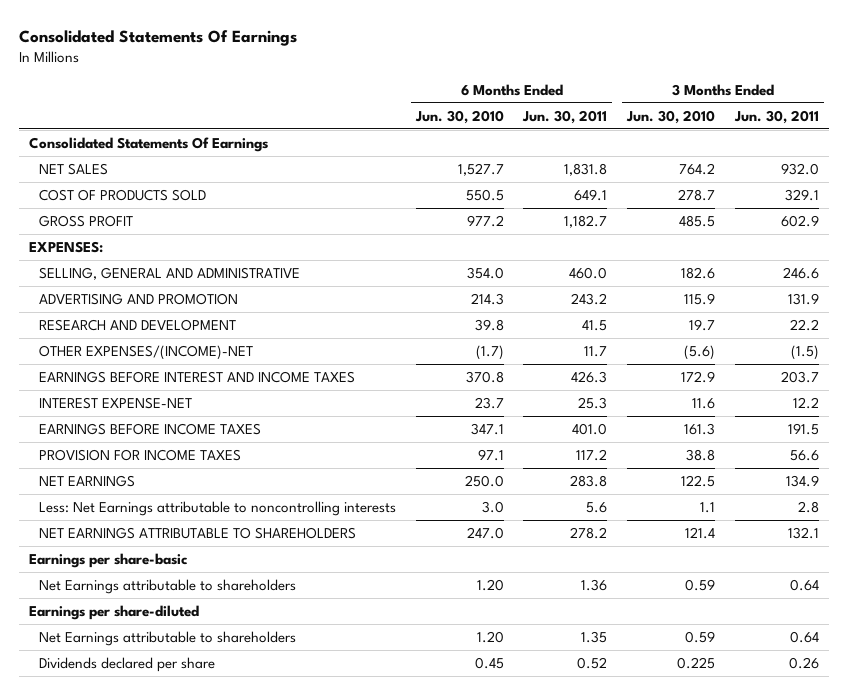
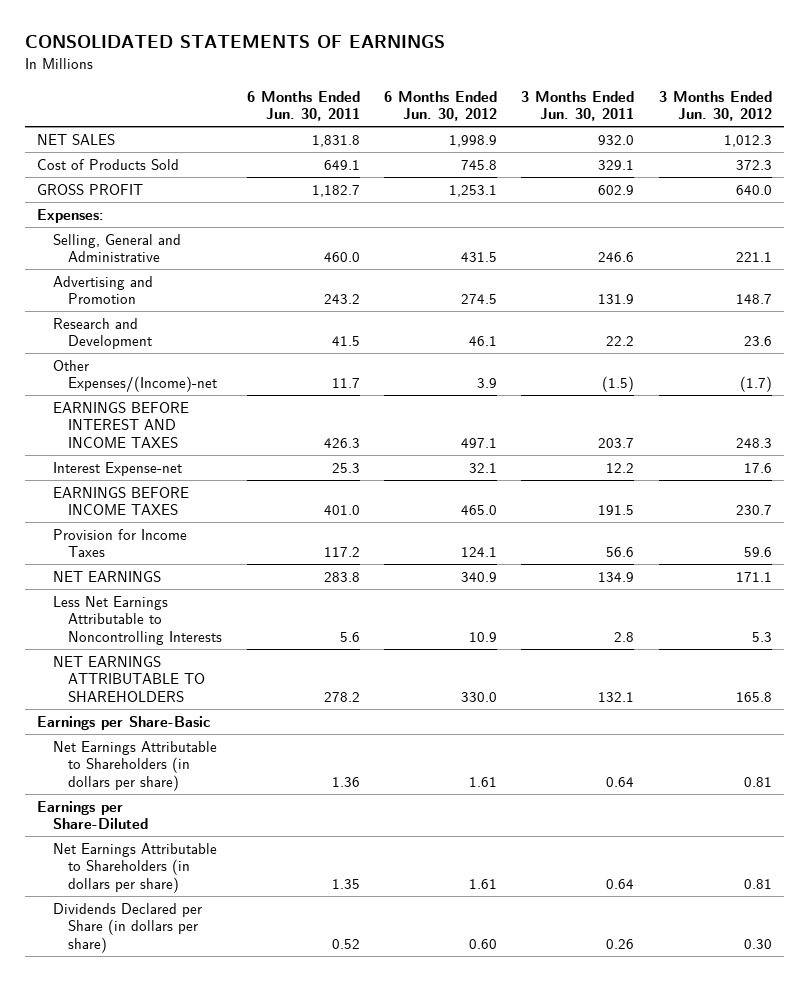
[18,29,297,46] Consolidated Statements Of Earnings -> [25,35,446,49] CONSOLIDATED STATEMENTS OF EARNINGS
[414,109,504,124] Jun. 30, 2010 -> none
[626,109,716,124] Jun. 30, 2010 -> none
none -> [383,90,497,122] 6 Months Ended Jun. 30, 2012
none -> [658,90,772,122] 3 Months Ended Jun. 30, 2012
[28,136,268,152] Consolidated Statements Of Earnings -> none
[39,188,207,201] COST OF PRODUCTS SOLD -> [37,158,180,170] Cost of Products Sold
[28,240,103,253] EXPENSES: -> [37,208,105,223] Expenses:
[39,266,301,280] SELLING, GENERAL AND ADMINISTRATIVE -> [52,233,181,263] Selling, General and Administrative
[39,292,239,305] ADVERTISING AND PROMOTION -> [52,275,153,305] Advertising and Promotion
[39,318,237,331] RESEARCH AND DEVELOPMENT -> [52,317,153,350] Research and Development
[39,344,254,360] OTHER EXPENSES/(INCOME)-NET -> [52,359,218,393] Other Expenses/(Income)-net
[39,396,193,409] INTEREST EXPENSE-NET -> [52,461,182,476] Interest Expense-net
[39,448,242,461] PROVISION FOR INCOME TAXES -> [52,528,187,558] Provision for Income Taxes
[39,500,397,516] Less: Net Earnings attributable to noncontrolling interests -> [52,595,223,646] Less Net Earnings Attributable to Noncontrolling Interests
[28,552,188,568] Earnings per share-basic -> [37,715,211,730] Earnings per Share-Basic
[39,578,297,594] Net Earnings attributable to shareholders -> [52,740,217,792] Net Earnings Attributable to Shareholders (in dollars per share)
[28,604,199,620] Earnings per share-diluted -> [37,800,148,830] Earnings per Share-Diluted
[39,630,297,646] Net Earnings attributable to shareholders -> [52,842,217,894] Net Earnings Attributable to Shareholders (in dollars per share)
[39,656,216,672] Dividends declared per share -> [52,902,202,954] Dividends Declared per Share (in dollars per share)

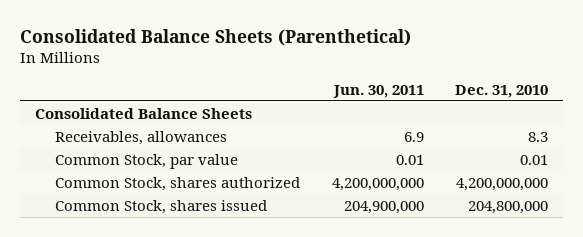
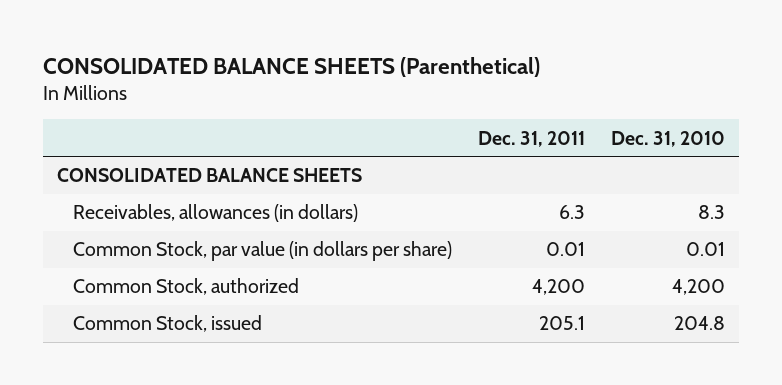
[19,28,411,46] Consolidated Balance Sheets (Parenthetical) -> [43,56,541,77] CONSOLIDATED BALANCE SHEETS (Parenthetical)
[332,84,424,98] Jun. 30, 2011 -> none
none -> [478,130,586,147] Dec. 31, 2011
[35,107,253,119] Consolidated Balance Sheets -> [56,168,362,183] CONSOLIDATED BALANCE SHEETS
[55,130,228,145] Receivables, allowances -> [72,204,358,223] Receivables, allowances (in dollars)
[55,153,239,169] Common Stock, par value -> [72,241,452,262] Common Stock, par value (in dollars per share)
[55,176,301,191] Common Stock, shares authorized -> [72,278,299,296] Common Stock, authorized
[455,177,548,191] 4,200,000,000 -> [672,279,726,296] 4,200
[55,199,268,214] Common Stock, shares issued -> [72,315,262,333] Common Stock, issued
[467,200,548,214] 204,800,000 -> [674,316,726,331] 204.8

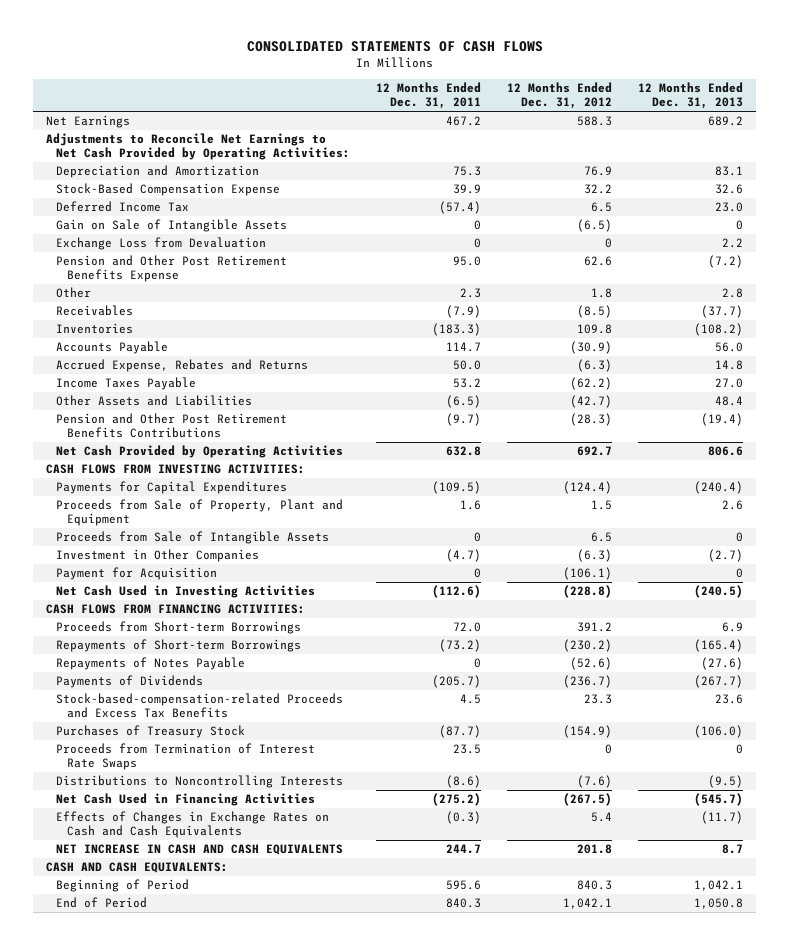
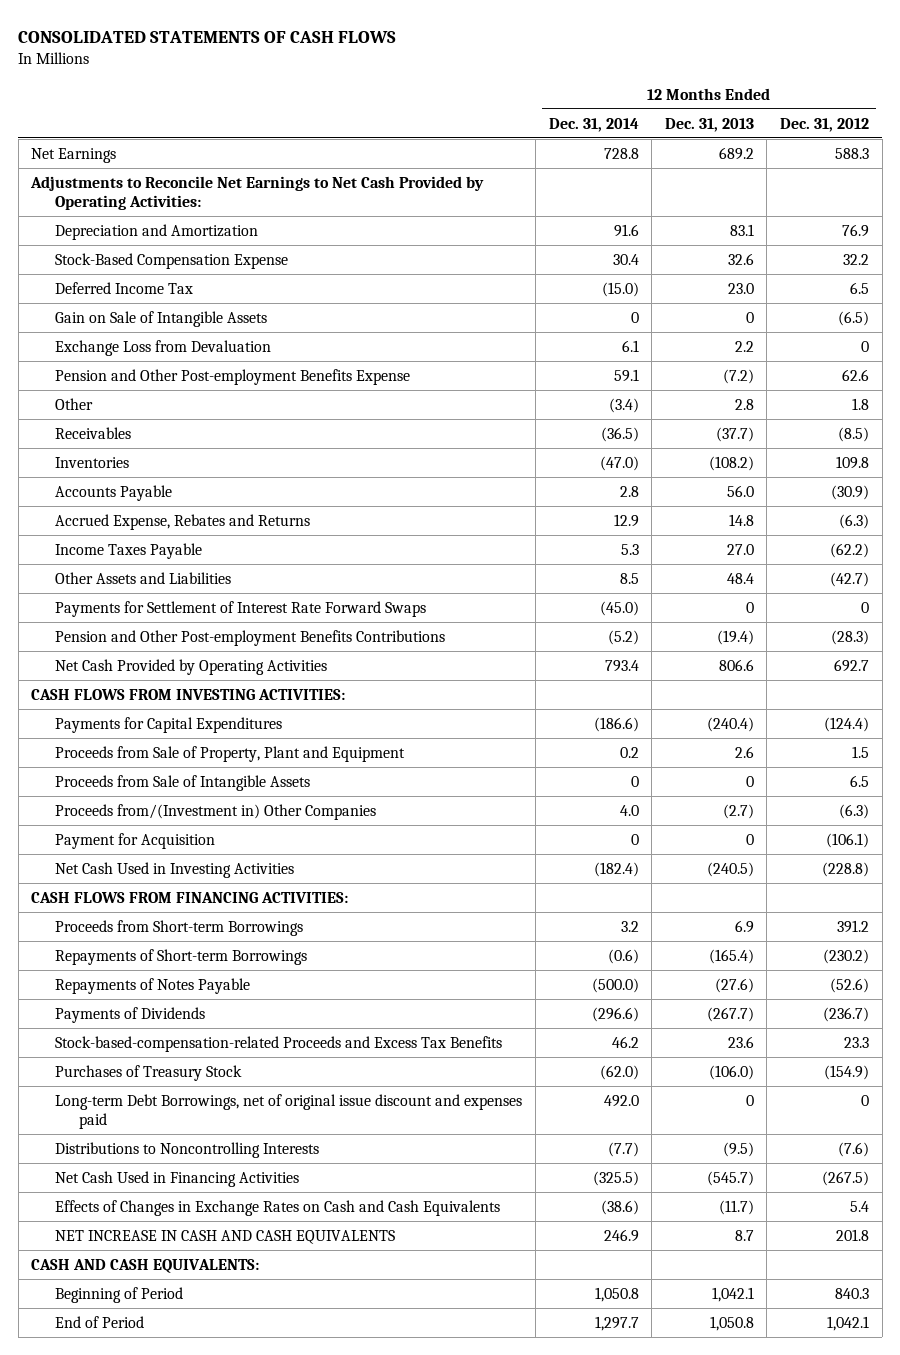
[376,82,482,110] 12 Months Ended Dec. 31, 2011 -> none
none -> [548,117,639,132] Dec. 31, 2014
[56,255,288,283] Pension and Other Post Retirement Benefits Expense -> [55,368,411,385] Pension and Other Post-employment Benefits Expense
none -> [55,600,427,617] Payments for Settlement of Interest Rate Forward Swaps
[56,413,288,439] Pension and Other Post Retirement Benefits Contributions -> [55,629,446,646] Pension and Other Post-employment Benefits Contributions
[56,549,260,563] Investment in Other Companies -> [55,803,377,820] Proceeds from/(Investment in) Other Companies
[56,743,316,771] Proceeds from Termination of Interest Rate Swaps -> none
none -> [55,1093,523,1129] Long-term Debt Borrowings, net of original issue discount and expenses paid

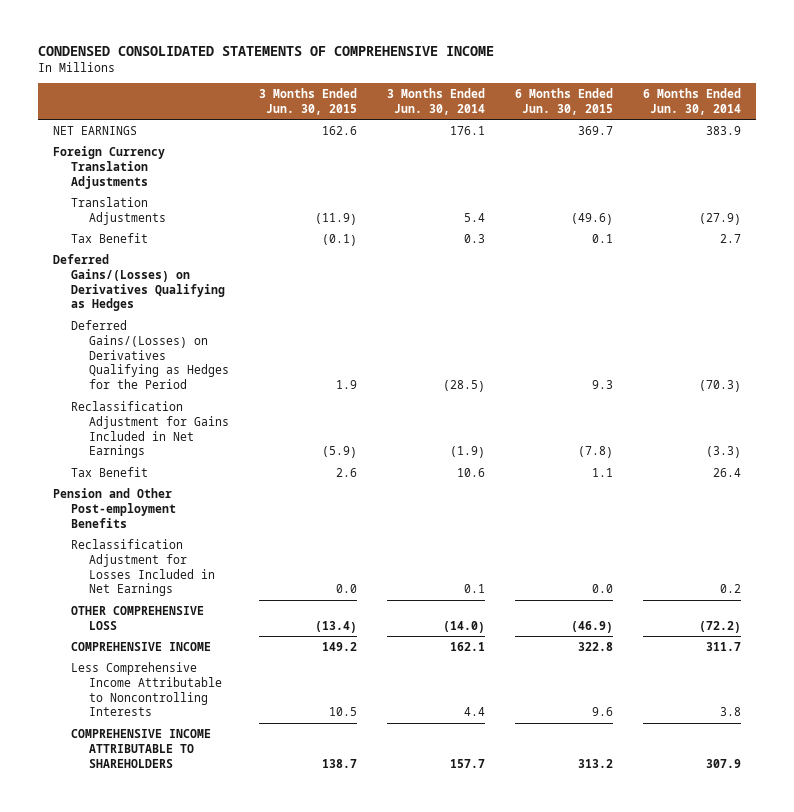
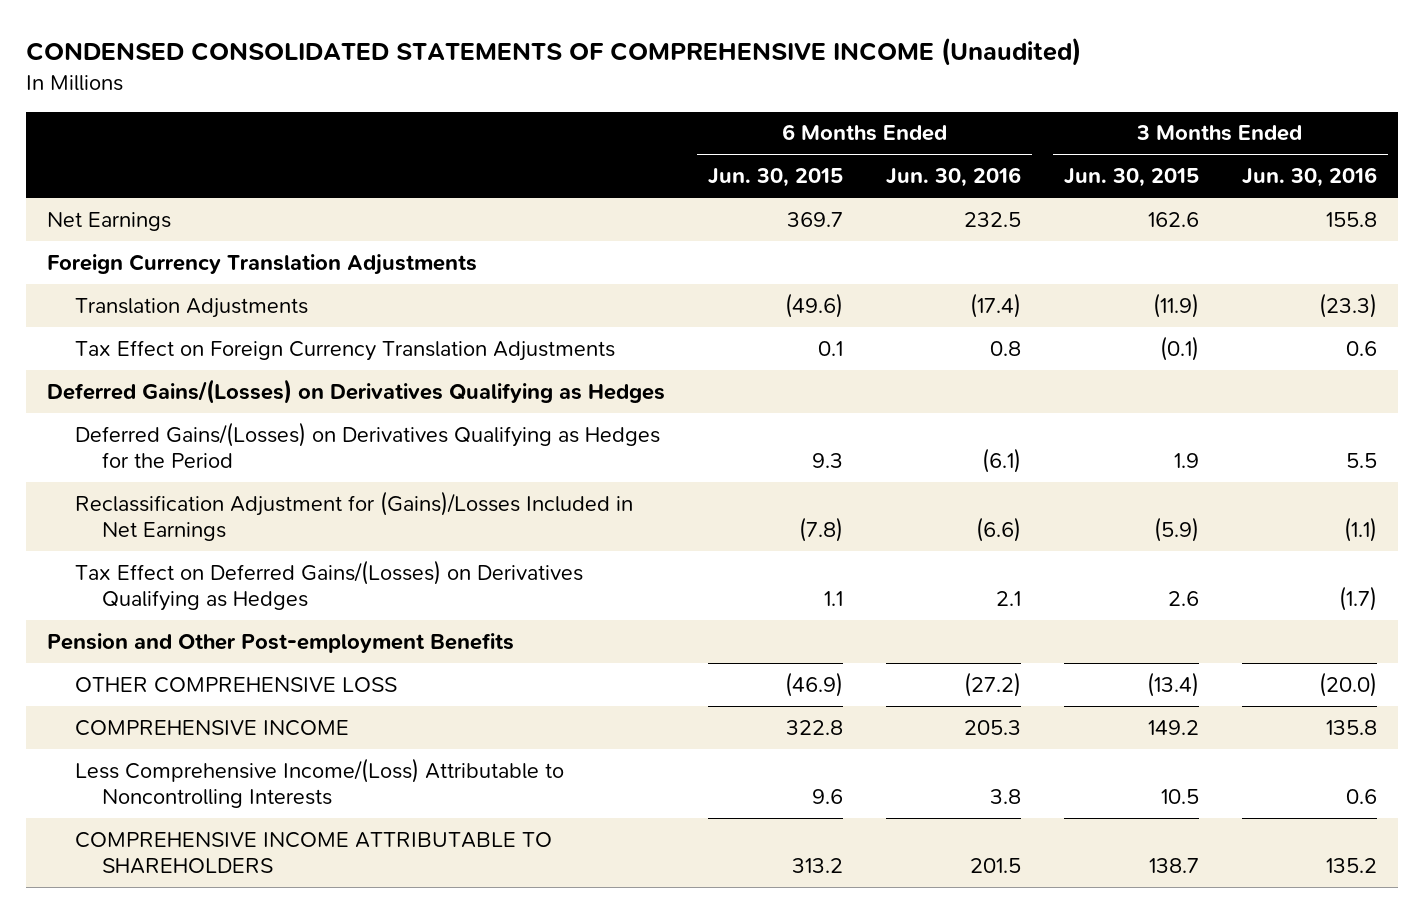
[37,45,494,56] CONDENSED CONSOLIDATED STATEMENTS OF COMPREHENSIVE INCOME -> [25,36,1081,66] CONDENSED CONSOLIDATED STATEMENTS OF COMPREHENSIVE INCOME (Unaudited)
[387,88,486,115] 3 Months Ended Jun. 30, 2014 -> none
[643,88,742,115] 6 Months Ended Jun. 30, 2014 -> none
none -> [886,167,1022,188] Jun. 30, 2016
none -> [1241,167,1377,188] Jun. 30, 2016
[52,125,137,135] NET EARNINGS -> [47,211,172,231] Net Earnings
[70,232,148,243] Tax Benefit -> [74,339,615,361] Tax Effect on Foreign Currency Translation Adjustments
[70,400,230,459] Reclassification Adjustment for Gains Included in Net Earnings -> [74,490,633,541] Reclassification Adjustment for (Gains)/Losses Included in Net Earnings
[70,466,148,477] Tax Benefit -> [74,559,583,611] Tax Effect on Deferred Gains/(Losses) on Derivatives Qualifying as Hedges
[70,538,216,597] Reclassification Adjustment for Losses Included in Net Earnings -> none
[70,661,223,717] Less Comprehensive Income Attributable to Noncontrolling Interests -> [74,757,564,808] Less Comprehensive Income/(Loss) Attributable to Noncontrolling Interests

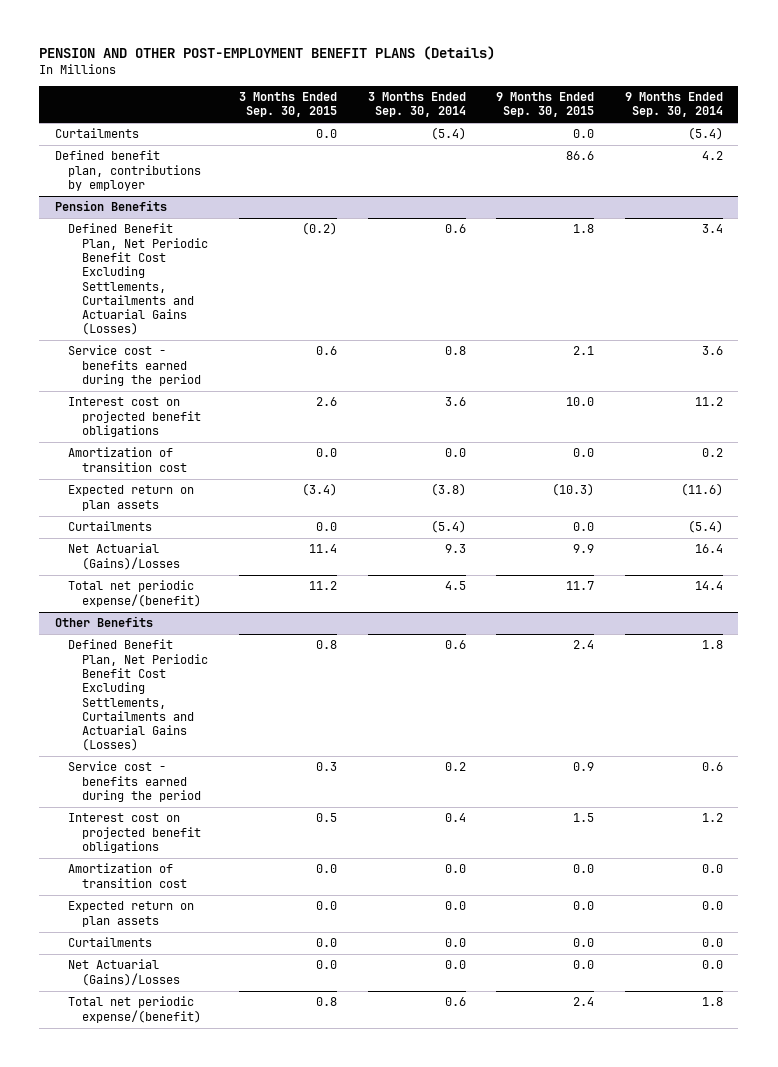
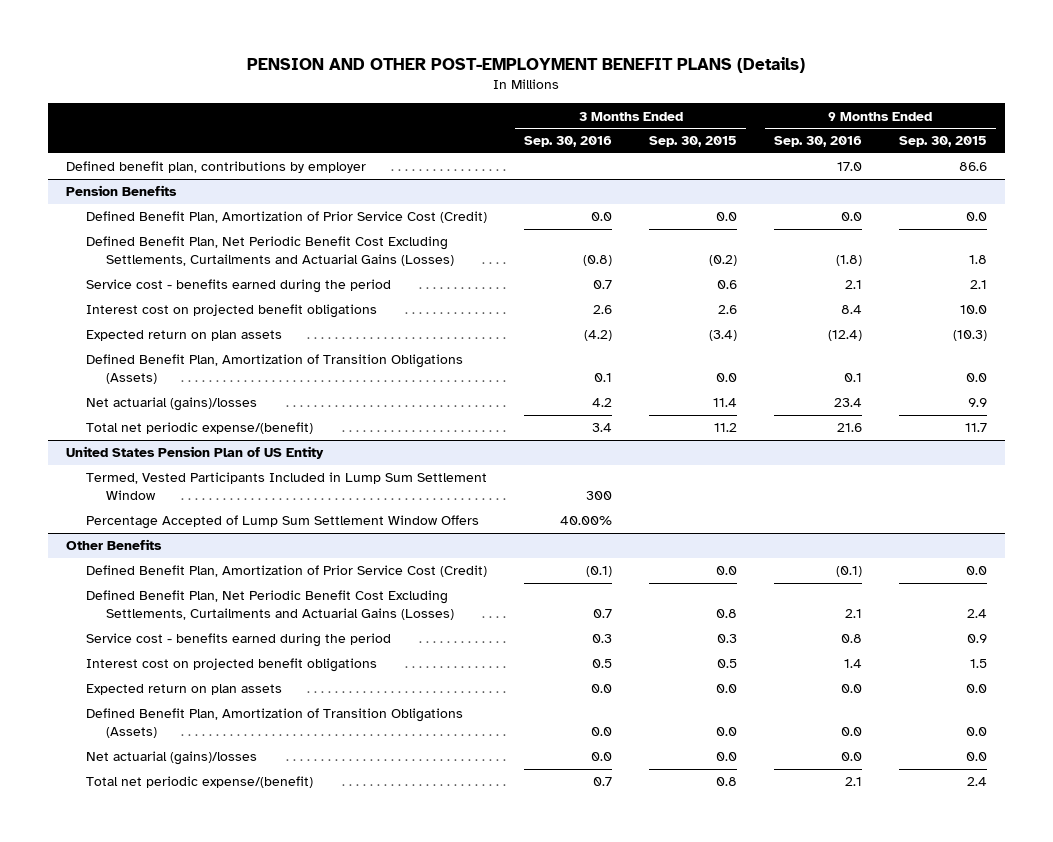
[367,92,466,118] 3 Months Ended Sep. 30, 2014 -> none
[625,92,724,118] 9 Months Ended Sep. 30, 2014 -> none
none -> [524,136,613,148] Sep. 30, 2016
none -> [773,136,862,148] Sep. 30, 2016
[54,128,139,139] Curtailments -> none
none -> [86,211,488,224] Defined Benefit Plan, Amortization of Prior Service Cost (Credit)
[68,447,188,472] Amortization of transition cost -> none
[68,521,153,532] Curtailments -> none
none -> [86,354,464,385] Defined Benefit Plan, Amortization of Transition Obligations (Assets)
[68,543,181,570] Net Actuarial (Gains)/Losses -> [86,397,258,412] Net actuarial (gains)/losses
none -> [66,446,325,460] United States Pension Plan of US Entity
none -> [86,472,488,501] Termed, Vested Participants Included in Lump Sum Settlement Window
none -> [86,515,480,530] Percentage Accepted of Lump Sum Settlement Window Offers
none -> [86,565,488,578] Defined Benefit Plan, Amortization of Prior Service Cost (Credit)
[68,863,188,888] Amortization of transition cost -> none
[68,937,153,948] Curtailments -> none
none -> [86,708,464,739] Defined Benefit Plan, Amortization of Transition Obligations (Assets)
[68,959,181,986] Net Actuarial (Gains)/Losses -> [86,751,258,766] Net actuarial (gains)/losses

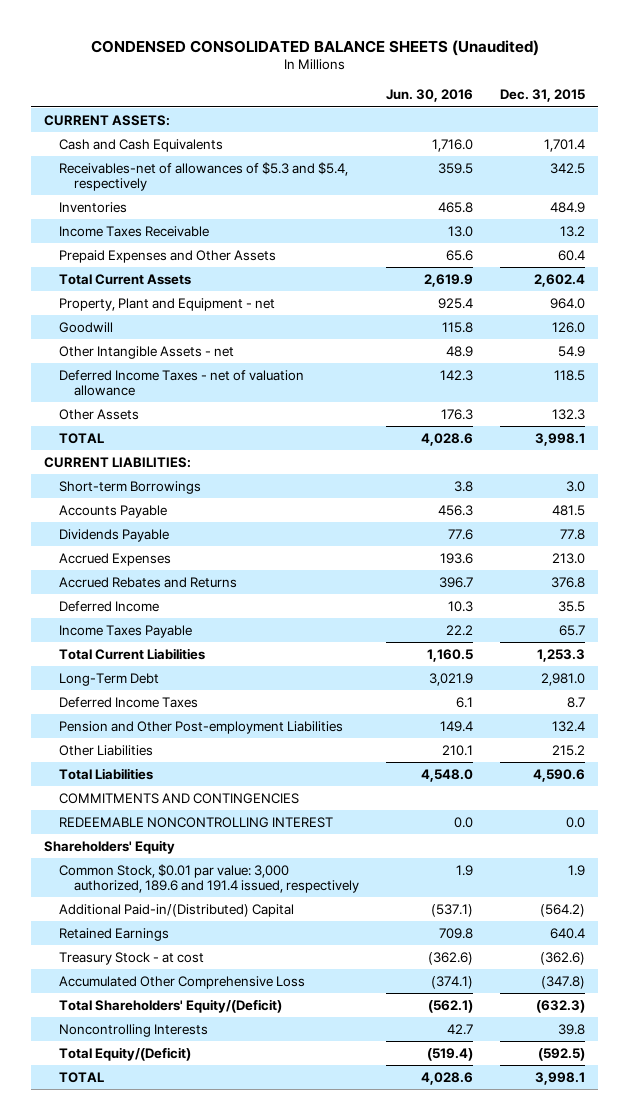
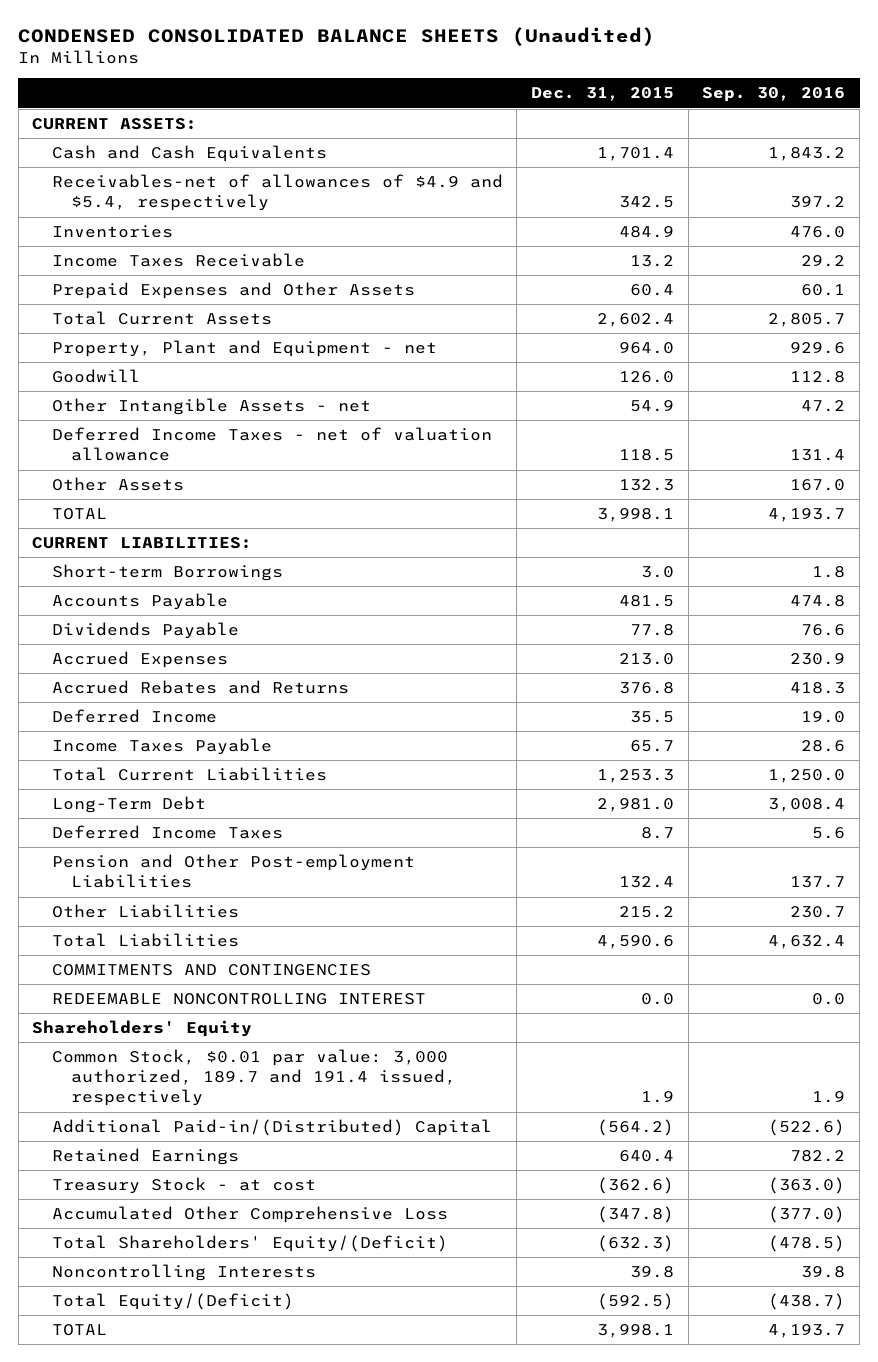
[385,89,473,103] Jun. 30, 2016 -> none
none -> [702,87,846,103] Sep. 30, 2016
[59,161,349,192] Receivables-net of allowances of $5.3 and $5.4, respectively -> [51,174,503,212] Receivables-net of allowances of $4.9 and $5.4, respectively
[59,863,359,894] Common Stock, $0.01 par value: 3,000 authorized, 189.6 and 191.4 issued, respectively -> [51,1049,457,1107] Common Stock, $0.01 par value: 3,000 authorized, 189.7 and 191.4 issued, respectively

